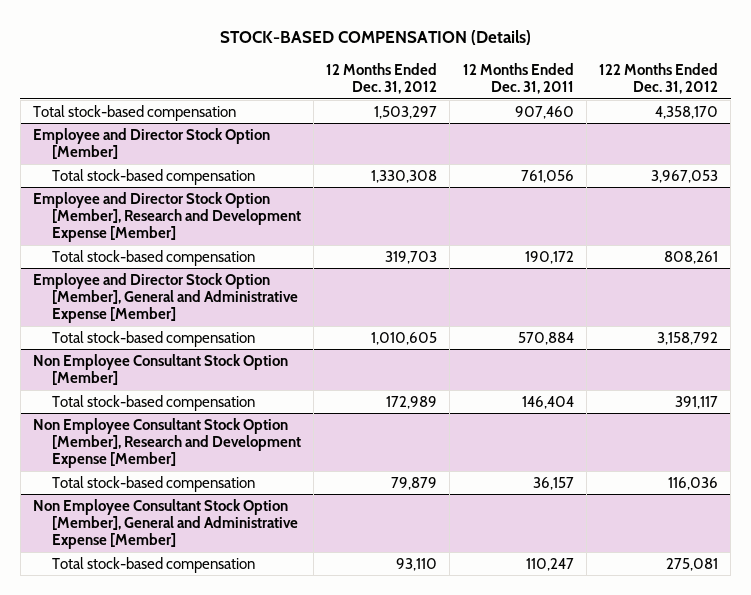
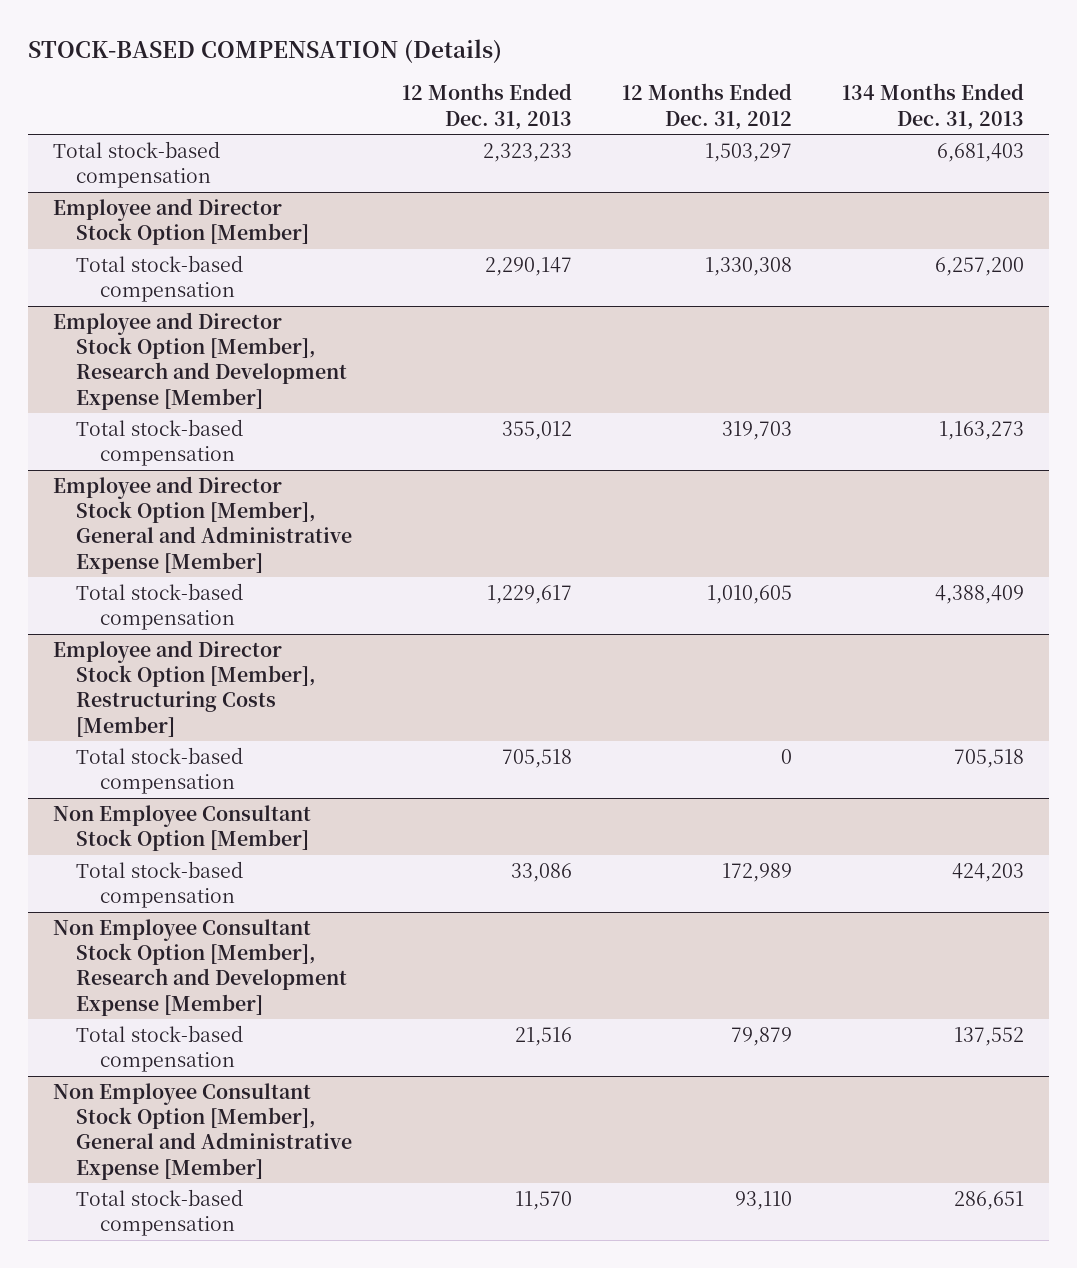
[462,63,574,95] 12 Months Ended Dec. 31, 2011 -> none
[598,63,718,95] 122 Months Ended Dec. 31, 2012 -> none
none -> [402,83,573,130] 12 Months Ended Dec. 31, 2013
none -> [842,83,1025,130] 134 Months Ended Dec. 31, 2013
none -> [52,639,317,737] Employee and Director Stock Option [Member], Restructuring Costs [Member]
none -> [76,746,244,795] Total stock-based compensation

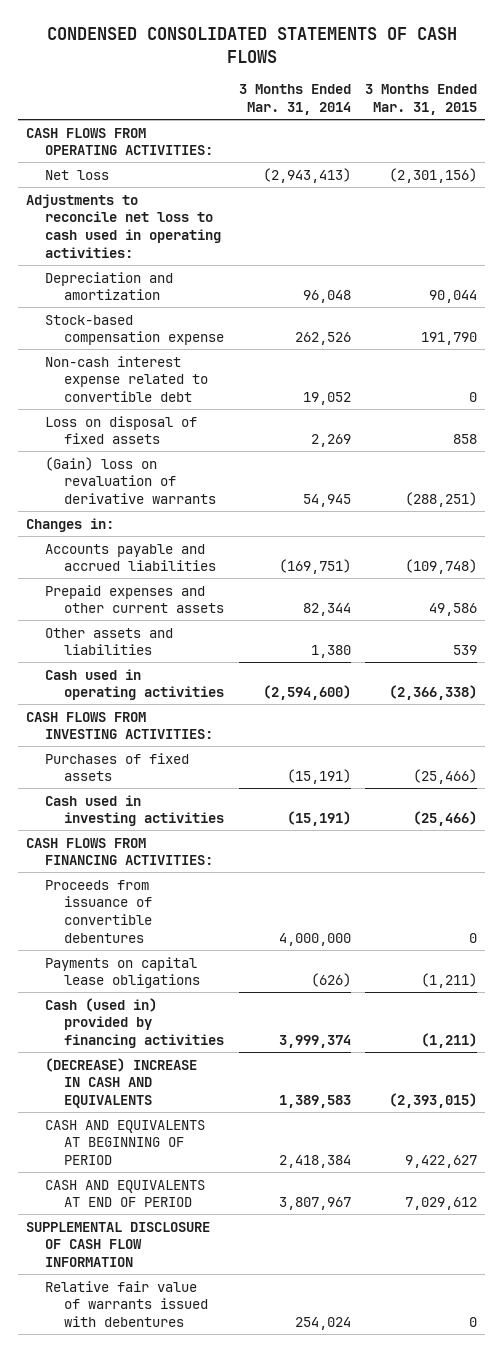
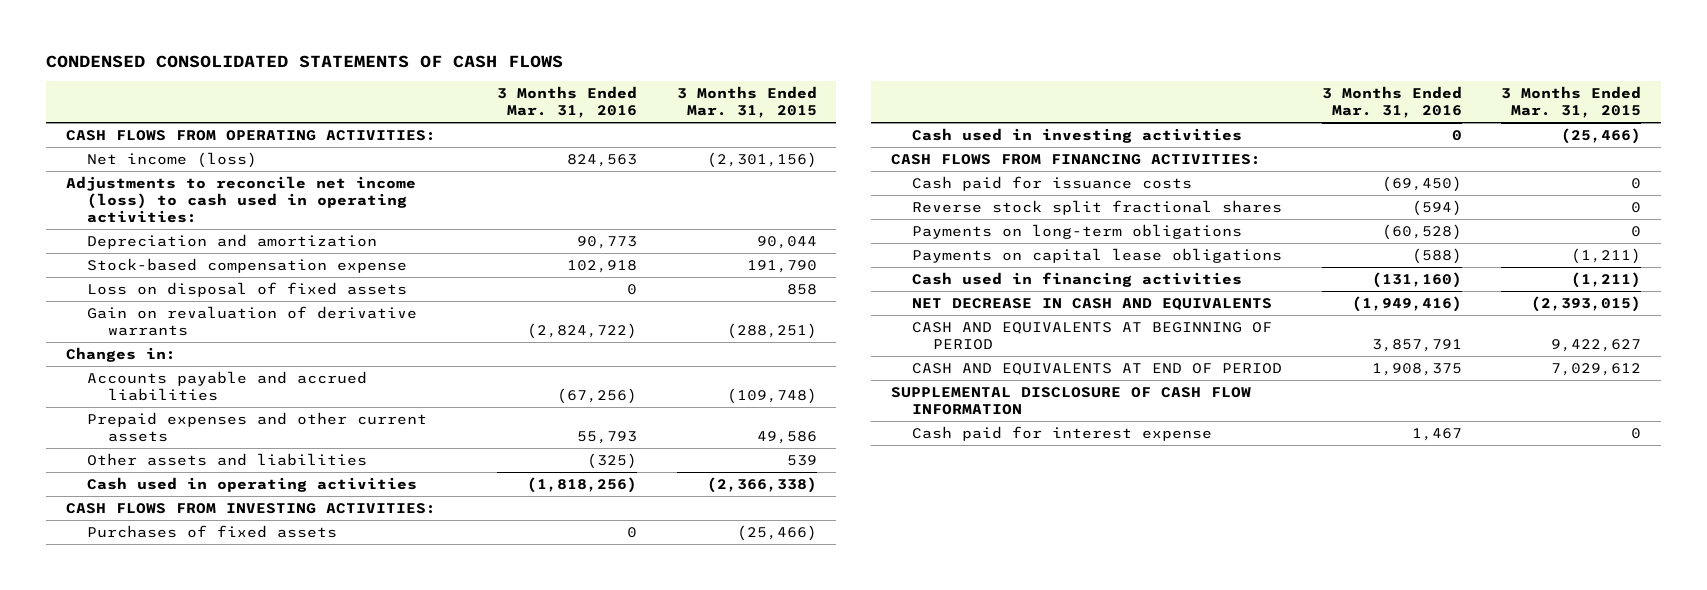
[238,84,351,115] 3 Months Ended Mar. 31, 2014 -> none
none -> [496,85,637,119] 3 Months Ended Mar. 31, 2016
[44,169,109,180] Net loss -> [86,151,257,168] Net income (loss)
[25,193,221,258] Adjustments to reconcile net loss to cash used in operating activities: -> [65,175,416,224] Adjustments to reconcile net income (loss) to cash used in operating activities:
[44,355,208,402] Non-cash interest expense related to convertible debt -> none
[44,456,216,504] (Gain) loss on revaluation of derivative warrants -> [86,305,417,337] Gain on revaluation of derivative warrants
[44,879,152,943] Proceeds from issuance of convertible debentures -> none
none -> [911,175,1192,191] Cash paid for issuance costs
none -> [911,199,1282,215] Reverse stock split fractional shares
none -> [911,223,1242,239] Payments on long-term obligations
[44,997,224,1048] Cash (used in) provided by financing activities -> [911,271,1242,287] Cash used in financing activities
[44,1057,197,1108] (DECREASE) INCREASE IN CASH AND EQUIVALENTS -> [911,297,1272,310] NET DECREASE IN CASH AND EQUIVALENTS
[44,1280,208,1327] Relative fair value of warrants issued with debentures -> none
none -> [911,425,1212,441] Cash paid for interest expense

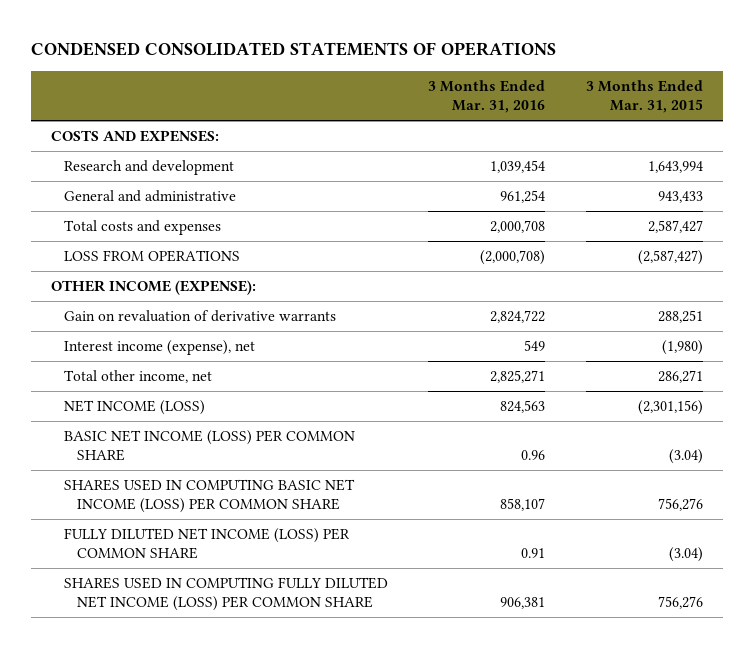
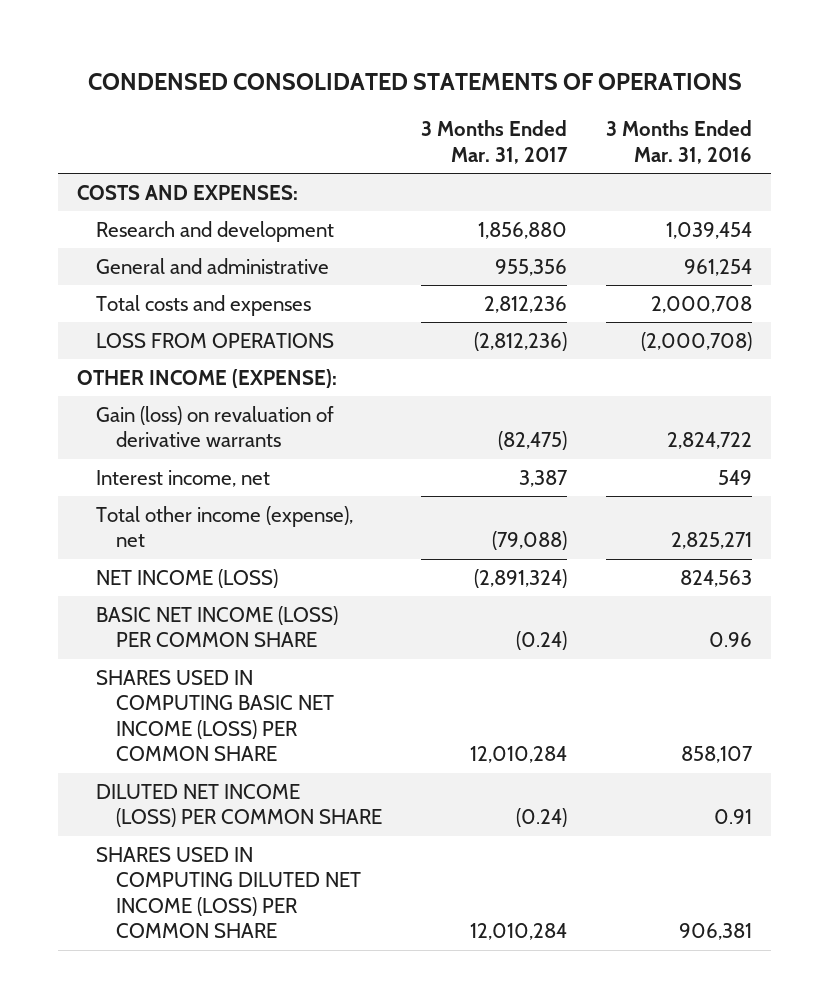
[585,79,703,114] 3 Months Ended Mar. 31, 2015 -> none
none -> [420,120,568,164] 3 Months Ended Mar. 31, 2017
[64,310,337,323] Gain on revaluation of derivative warrants -> [96,405,335,448] Gain (loss) on revaluation of derivative warrants
[64,340,256,356] Interest income (expense), net -> [96,469,271,487] Interest income, net
[64,370,213,384] Total other income, net -> [96,505,354,548] Total other income (expense), net
[64,528,351,560] FULLY DILUTED NET INCOME (LOSS) PER COMMON SHARE -> [96,783,382,828] DILUTED NET INCOME (LOSS) PER COMMON SHARE
[64,577,389,612] SHARES USED IN COMPUTING FULLY DILUTED NET INCOME (LOSS) PER COMMON SHARE -> [96,846,361,939] SHARES USED IN COMPUTING DILUTED NET INCOME (LOSS) PER COMMON SHARE

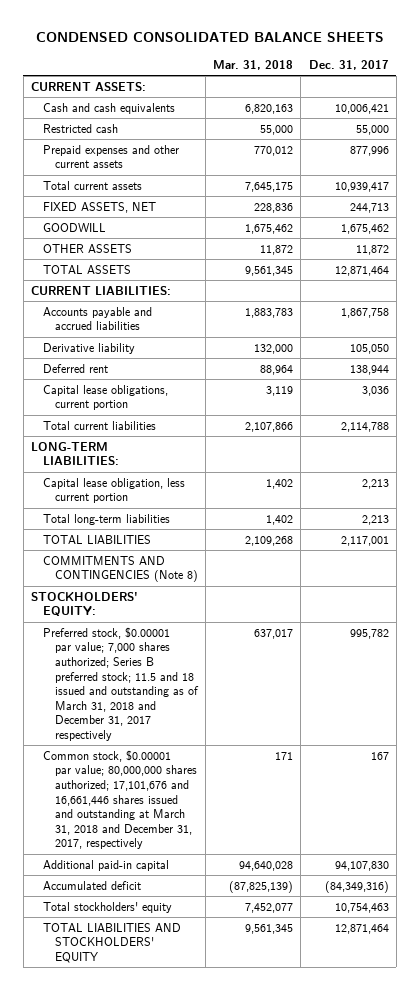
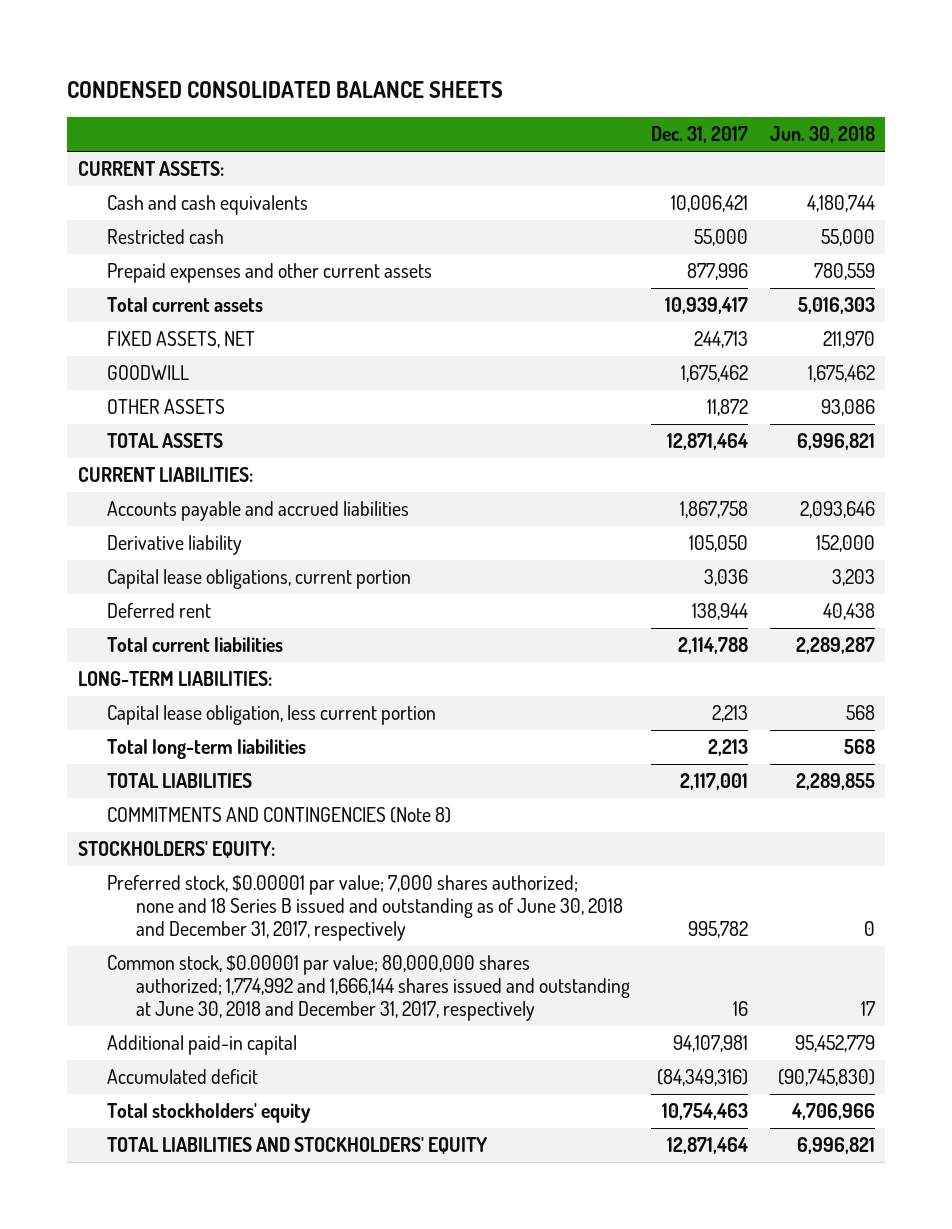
[213,60,294,71] Mar. 31, 2018 -> none
none -> [769,126,875,144] Jun. 30, 2018
[42,363,108,373] Deferred rent -> [106,603,211,619] Deferred rent
[42,626,199,741] Preferred stock, $0.00001 par value; 7,000 shares authorized; Series B preferred stock; 11.5 and 18 issued and outstanding as of March 31, 2018 and December 31, 2017 respectively -> [106,875,623,941] Preferred stock, $0.00001 par value; 7,000 shares authorized; none and 18 Series B issued and outstanding as of June 30, 2018 and December 31, 2017, respectively
[42,749,197,850] Common stock, $0.00001 par value; 80,000,000 shares authorized; 17,101,676 and 16,661,446 shares issued and outstanding at March 31, 2018 and December 31, 2017, respectively -> [106,955,630,1021] Common stock, $0.00001 par value; 80,000,000 shares authorized; 1,774,992 and 1,666,144 shares issued and outstanding at June 30, 2018 and December 31, 2017, respectively
[370,751,389,760] 167 -> [733,1000,749,1016] 16
[334,860,389,871] 94,107,830 -> [673,1035,749,1053] 94,107,981

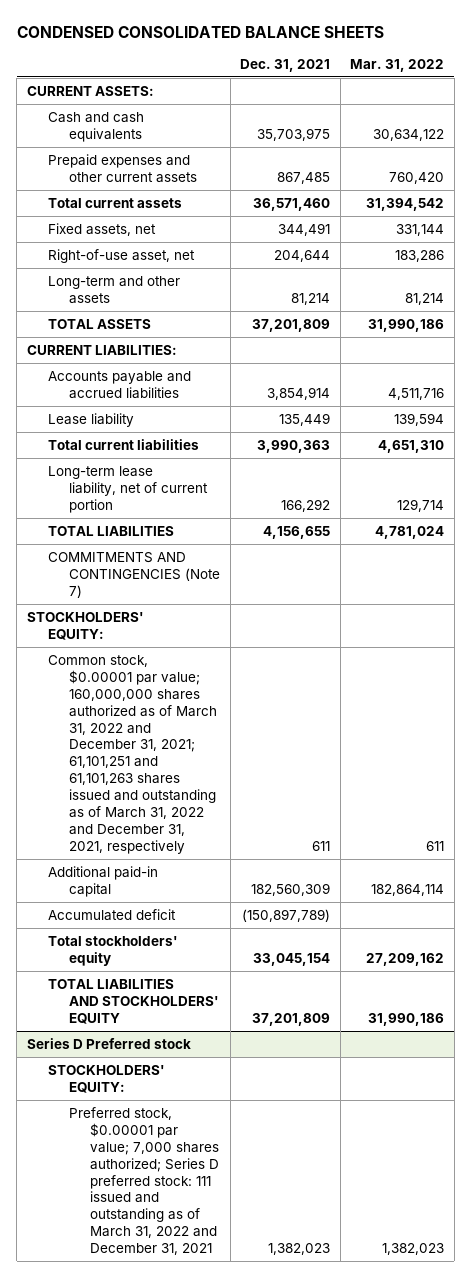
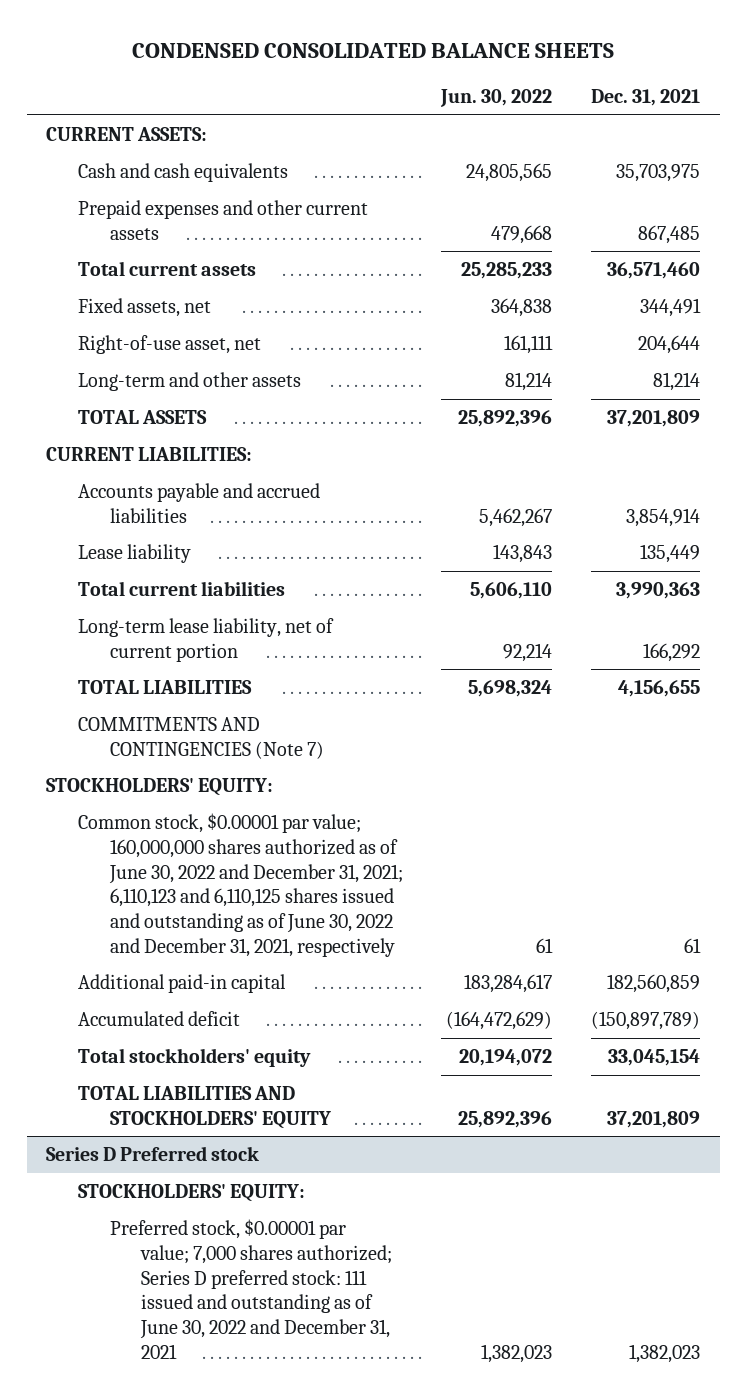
[350,58,445,72] Mar. 31, 2022 -> none
none -> [440,89,553,108] Jun. 30, 2022
[48,654,218,854] Common stock, $0.00001 par value; 160,000,000 shares authorized as of March 31, 2022 and December 31, 2021; 61,101,251 and 61,101,263 shares issued and outstanding as of March 31, 2022 and December 31, 2021, respectively -> [77,813,403,957] Common stock, $0.00001 par value; 160,000,000 shares authorized as of June 30, 2022 and December 31, 2021; 6,110,123 and 6,110,125 shares issued and outstanding as of June 30, 2022 and December 31, 2021, respectively
[312,840,331,851] 611 -> [684,937,702,953] 61
[251,882,331,896] 182,560,309 -> [607,974,701,994] 182,560,859
[69,1106,220,1256] Preferred stock, $0.00001 par value; 7,000 shares authorized; Series D preferred stock: 111 issued and outstanding as of March 31, 2022 and December 31, 2021 -> [109,1219,393,1359] Preferred stock, $0.00001 par value; 7,000 shares authorized; Series D preferred stock: 111 issued and outstanding as of June 30, 2022 and December 31, 2021

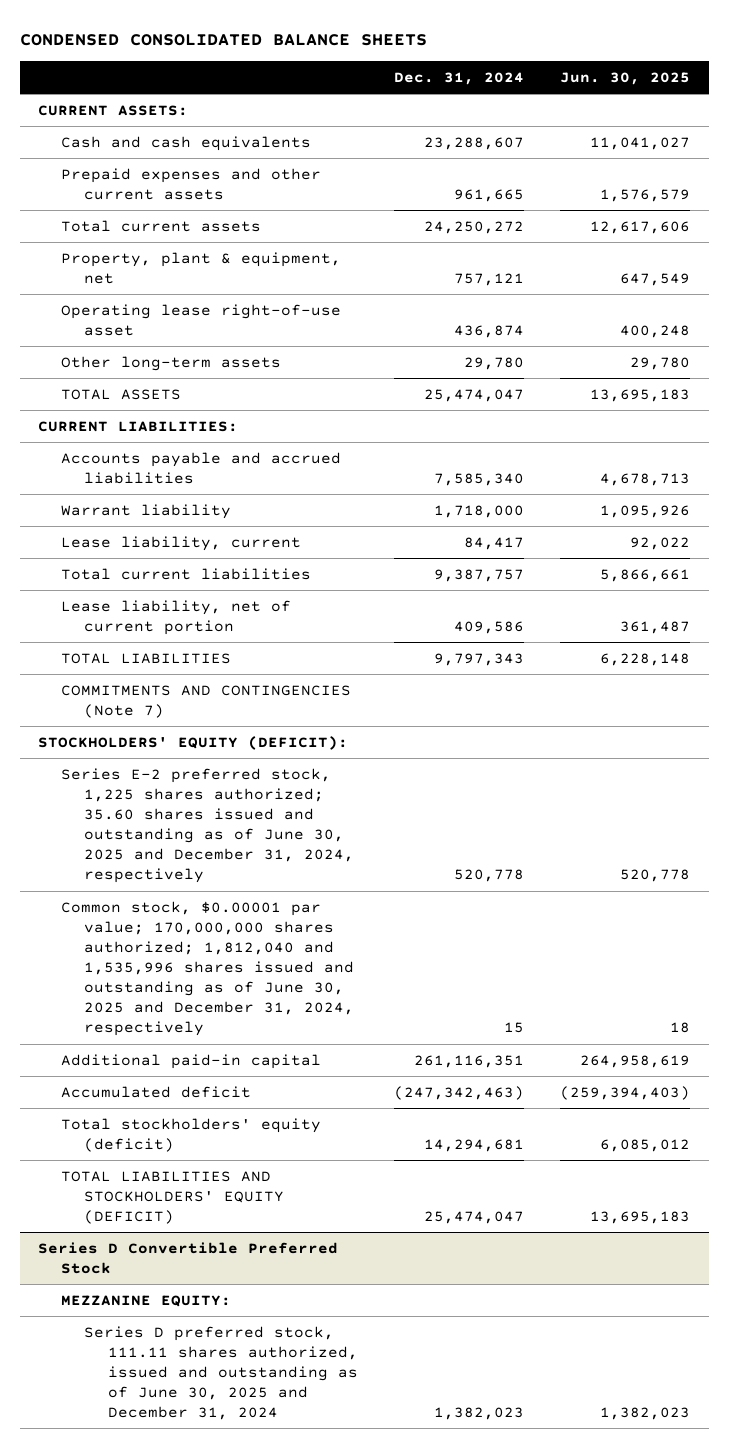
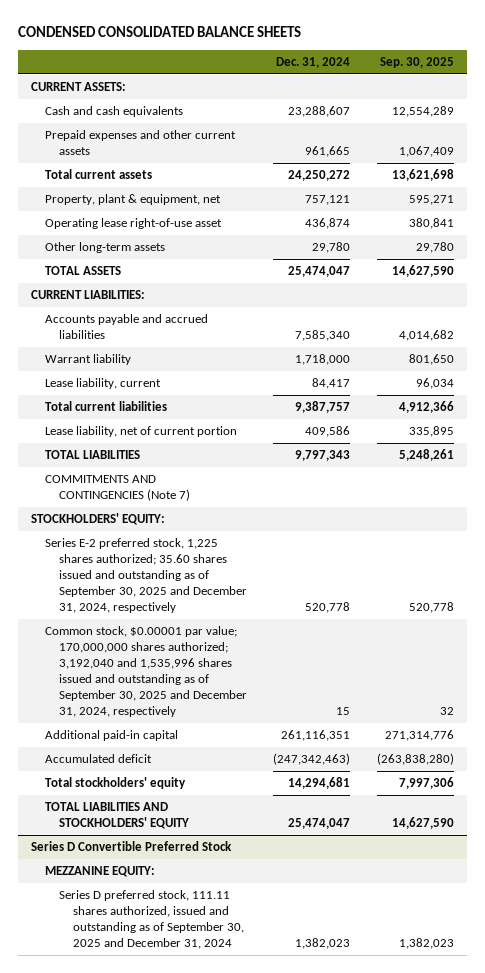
[560,71,691,85] Jun. 30, 2025 -> none
none -> [379,57,454,69] Sep. 30, 2025
[38,735,349,750] STOCKHOLDERS' EQUITY (DEFICIT): -> [31,512,166,525] STOCKHOLDERS' EQUITY:
[61,767,355,884] Series E-2 preferred stock, 1,225 shares authorized; 35.60 shares issued and outstanding as of June 30, 2025 and December 31, 2024, respectively -> [44,537,247,614] Series E-2 preferred stock, 1,225 shares authorized; 35.60 shares issued and outstanding as of September 30, 2025 and December 31, 2024, respectively
[61,900,355,1037] Common stock, $0.00001 par value; 170,000,000 shares authorized; 1,812,040 and 1,535,996 shares issued and outstanding as of June 30, 2025 and December 31, 2024, respectively -> [44,625,247,718] Common stock, $0.00001 par value; 170,000,000 shares authorized; 3,192,040 and 1,535,996 shares issued and outstanding as of September 30, 2025 and December 31, 2024, respectively
[61,1117,322,1152] Total stockholders' equity (deficit) -> [44,776,186,789] Total stockholders' equity
[61,1170,285,1224] TOTAL LIABILITIES AND STOCKHOLDERS' EQUITY (DEFICIT) -> [44,801,189,829] TOTAL LIABILITIES AND STOCKHOLDERS' EQUITY
[84,1325,358,1421] Series D preferred stock, 111.11 shares authorized, issued and outstanding as of June 30, 2025 and December 31, 2024 -> [58,889,244,950] Series D preferred stock, 111.11 shares authorized, issued and outstanding as of September 30, 2025 and December 31, 2024

